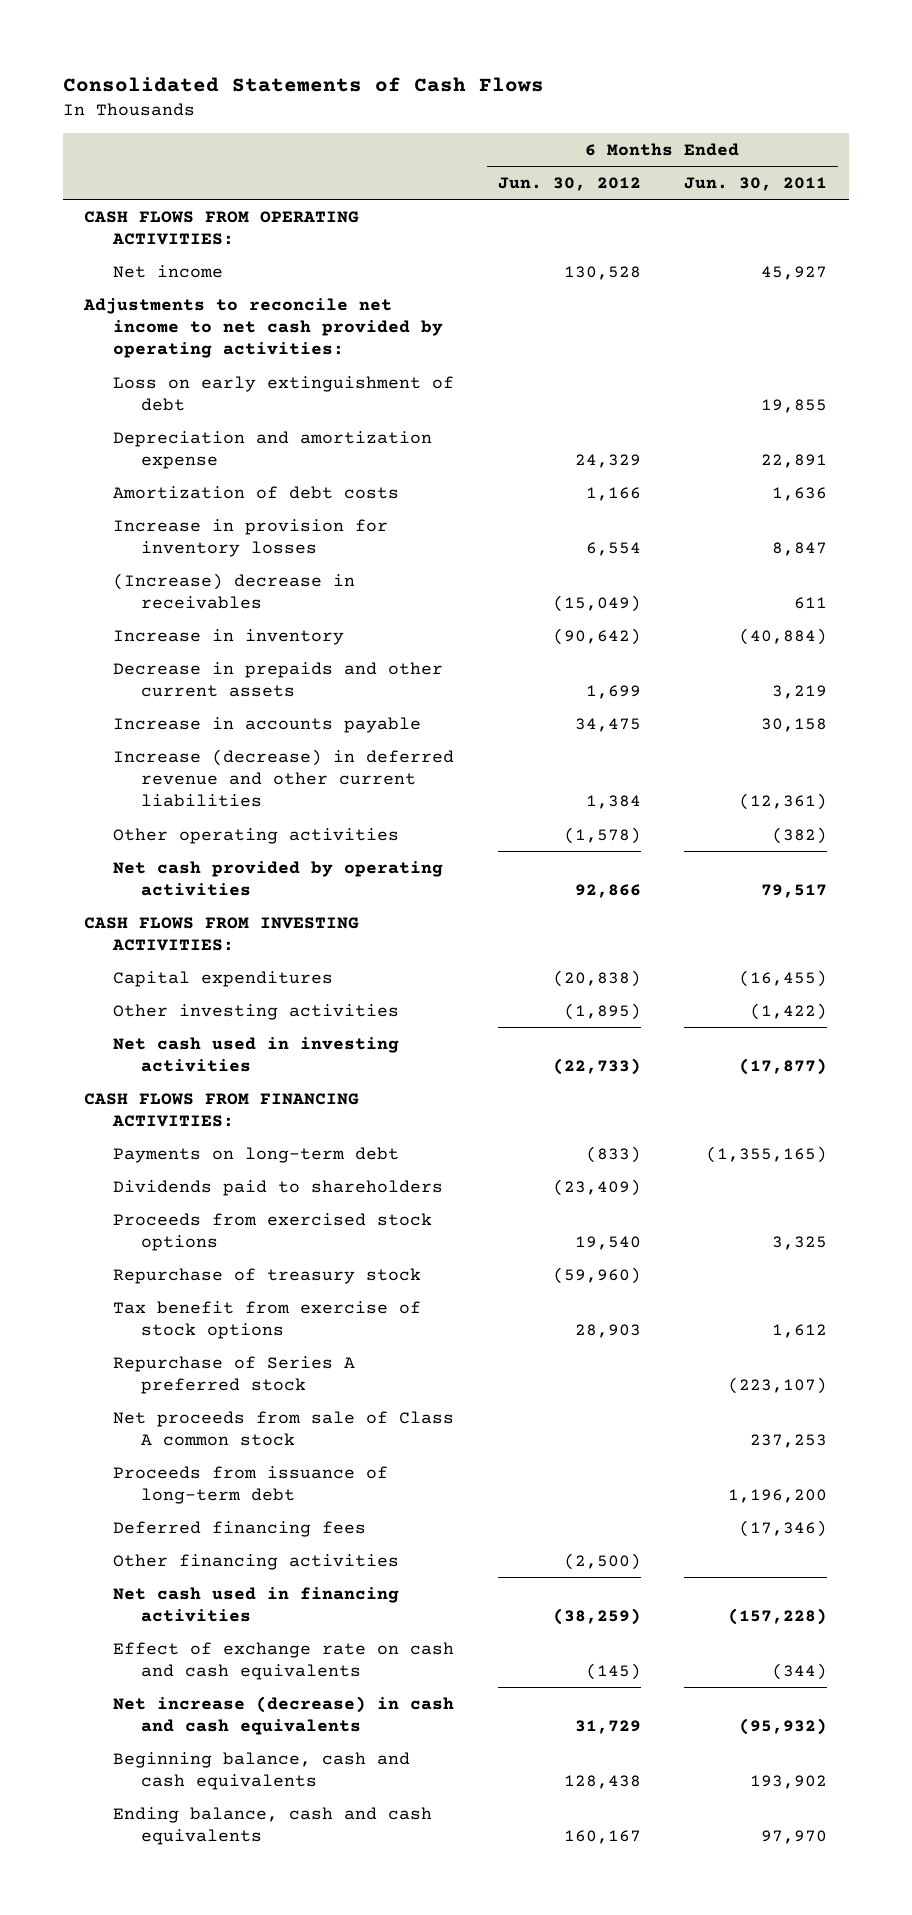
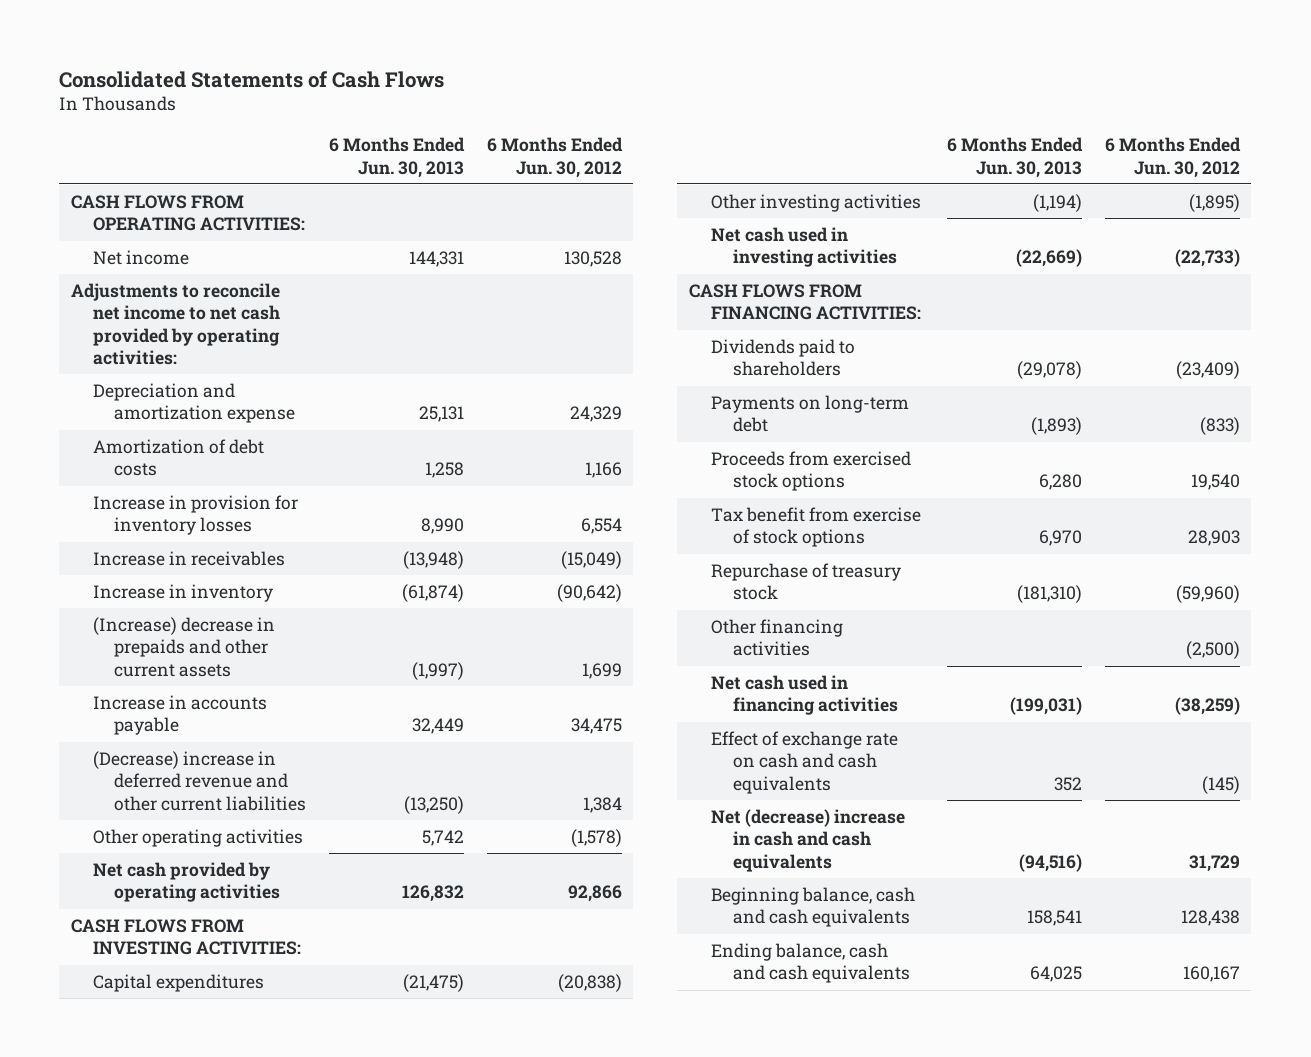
[684,177,828,192] Jun. 30, 2011 -> none
none -> [329,137,466,178] 6 Months Ended Jun. 30, 2013
[112,375,454,412] Loss on early extinguishment of debt -> none
[112,572,355,610] (Increase) decrease in receivables -> [92,550,285,566] Increase in receivables
[112,661,443,698] Decrease in prepaids and other current assets -> [92,616,275,677] (Increase) decrease in prepaids and other current assets
[112,748,454,808] Increase (decrease) in deferred revenue and other current liabilities -> [92,750,307,811] (Decrease) increase in deferred revenue and other current liabilities
[112,1146,399,1163] Payments on long-term debt -> [710,394,909,433] Payments on long-term debt
[112,1355,355,1395] Repurchase of Series A preferred stock -> none
[112,1410,454,1447] Net proceeds from sale of Class A common stock -> none
[112,1465,388,1505] Proceeds from issuance of long-term debt -> none
[112,1520,366,1537] Deferred financing fees -> none
[112,1267,421,1284] Repurchase of treasury stock -> [710,562,901,601] Repurchase of treasury stock
[112,1695,454,1736] Net increase (decrease) in cash and cash equivalents -> [710,808,905,872] Net (decrease) increase in cash and cash equivalents

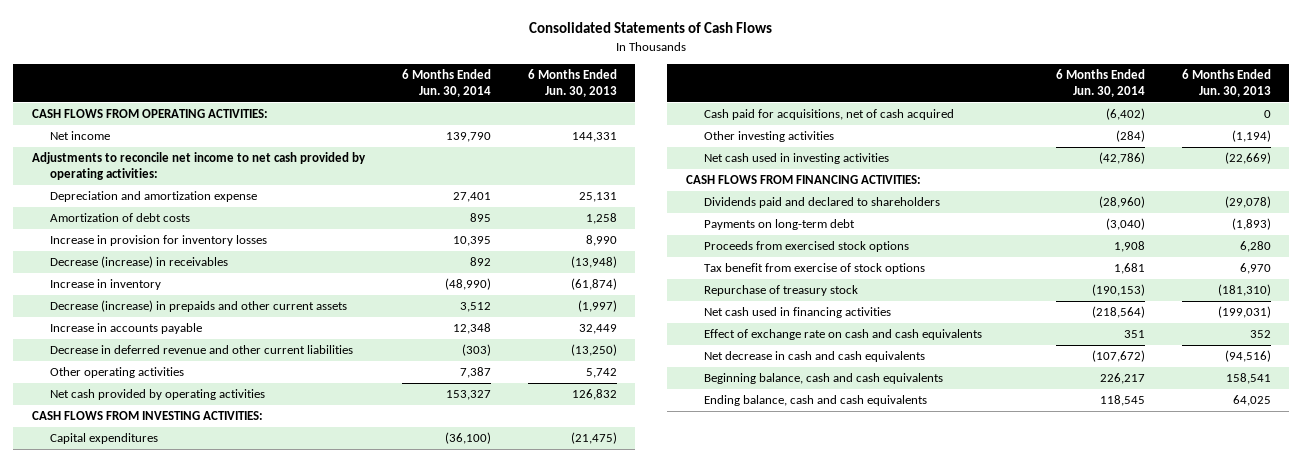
[486,137,623,178] 6 Months Ended Jun. 30, 2012 -> none
none -> [401,68,491,97] 6 Months Ended Jun. 30, 2014
[92,550,285,566] Increase in receivables -> [49,256,228,269] Decrease (increase) in receivables
[92,616,275,677] (Increase) decrease in prepaids and other current assets -> [49,300,347,313] Decrease (increase) in prepaids and other current assets
[92,750,307,811] (Decrease) increase in deferred revenue and other current liabilities -> [49,345,353,355] Decrease in deferred revenue and other current liabilities
none -> [704,109,955,121] Cash paid for acquisitions, net of cash acquired
[710,338,855,377] Dividends paid to shareholders -> [704,197,941,209] Dividends paid and declared to shareholders
[710,618,843,657] Other financing activities -> none
[710,808,905,872] Net (decrease) increase in cash and cash equivalents -> [704,351,926,363] Net decrease in cash and cash equivalents

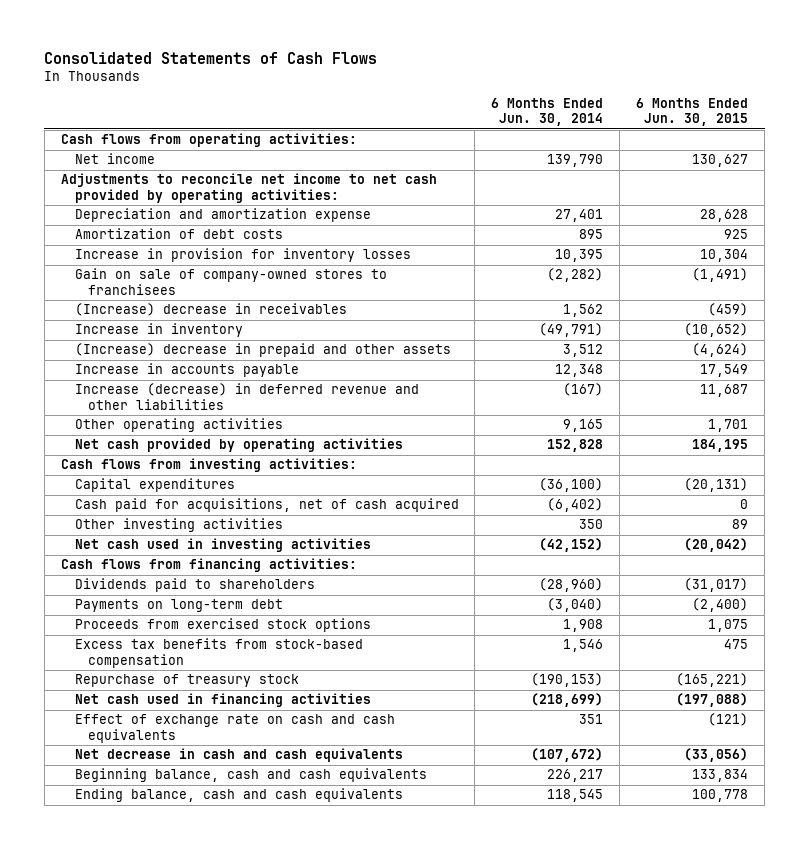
[527,68,617,97] 6 Months Ended Jun. 30, 2013 -> none
none -> [636,98,749,127] 6 Months Ended Jun. 30, 2015
[31,109,268,119] CASH FLOWS FROM OPERATING ACTIVITIES: -> [60,133,357,148] Cash flows from operating activities:
none -> [74,268,387,295] Gain on sale of company-owned stores to franchisees
[49,256,228,269] Decrease (increase) in receivables -> [74,303,347,317] (Increase) decrease in receivables
[469,257,491,267] 892 -> [563,304,604,318] 1,562
[444,278,491,291] (48,990) -> [539,323,604,338] (49,791)
[49,300,347,313] Decrease (increase) in prepaids and other current assets -> [74,343,451,358] (Increase) decrease in prepaid and other assets
[49,345,353,355] Decrease in deferred revenue and other current liabilities -> [74,383,419,410] Increase (decrease) in deferred revenue and other liabilities
[461,344,491,357] (303) -> [563,383,604,397] (167)
[459,367,491,379] 7,387 -> [563,419,604,433] 9,165
[445,390,491,401] 153,327 -> [547,439,604,453] 152,828
[31,411,263,421] CASH FLOWS FROM INVESTING ACTIVITIES: -> [60,458,357,473] Cash flows from investing activities:
[1115,130,1145,143] (284) -> [579,519,604,530] 350
[1098,152,1145,165] (42,786) -> [539,538,604,553] (42,152)
[685,175,921,185] CASH FLOWS FROM FINANCING ACTIVITIES: -> [60,558,357,573] Cash flows from financing activities:
[704,197,941,209] Dividends paid and declared to shareholders -> [74,578,315,593] Dividends paid to shareholders
[704,263,926,275] Tax benefit from exercise of stock options -> [74,638,363,668] Excess tax benefits from stock-based compensation
[1113,263,1145,275] 1,681 -> [563,639,604,653] 1,546
[1091,306,1145,319] (218,564) -> [531,693,604,708] (218,699)

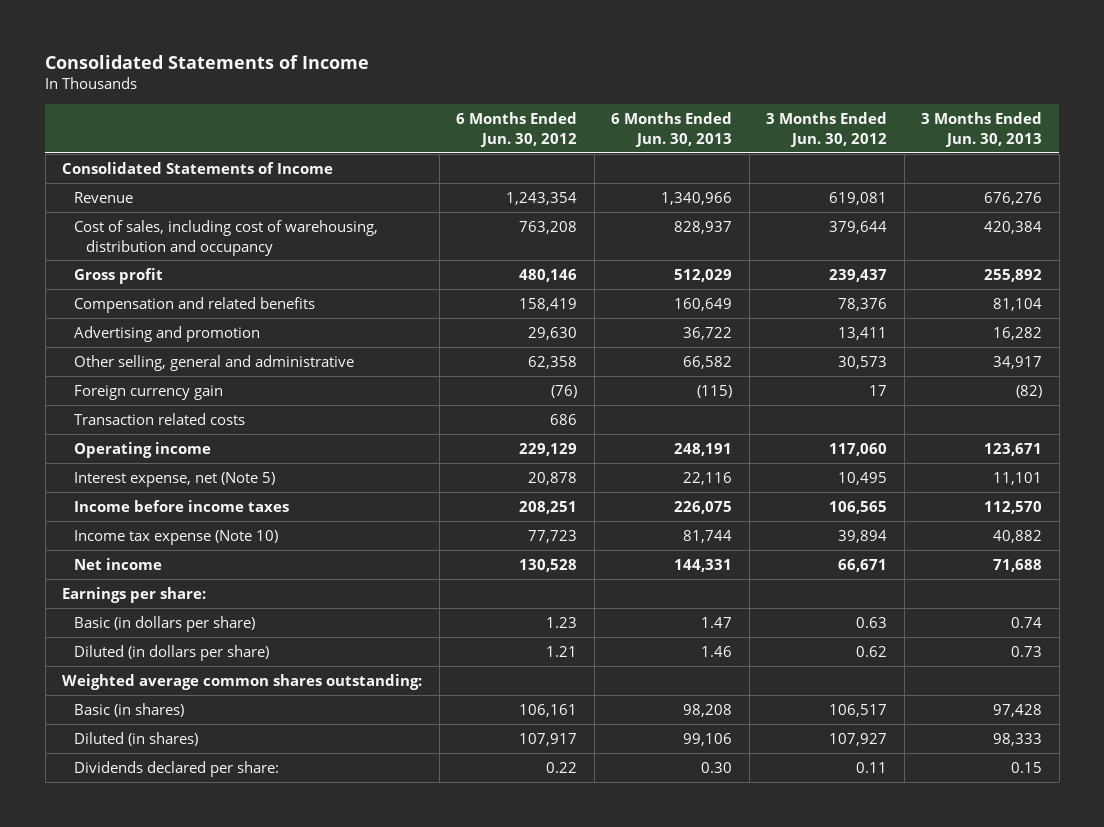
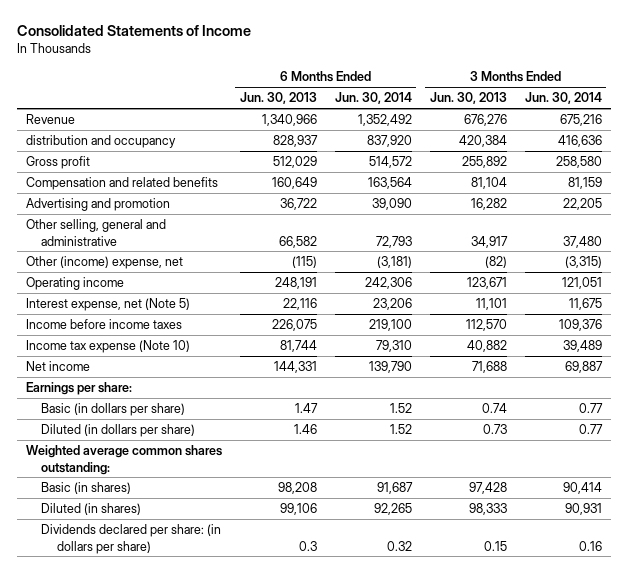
[456,112,578,147] 6 Months Ended Jun. 30, 2012 -> none
[766,112,888,147] 3 Months Ended Jun. 30, 2012 -> none
none -> [334,92,412,105] Jun. 30, 2014
none -> [524,92,602,105] Jun. 30, 2014
[62,161,334,174] Consolidated Statements of Income -> none
[74,219,379,256] Cost of sales, including cost of warehousing, distribution and occupancy -> [25,135,176,149] distribution and occupancy
[74,412,246,425] Transaction related costs -> none
[74,384,224,400] Foreign currency gain -> [25,256,183,270] Other (income) expense, net
[74,760,280,777] Dividends declared per share: -> [41,524,222,554] Dividends declared per share: (in dollars per share)
[701,761,733,773] 0.30 -> [298,540,317,551] 0.3

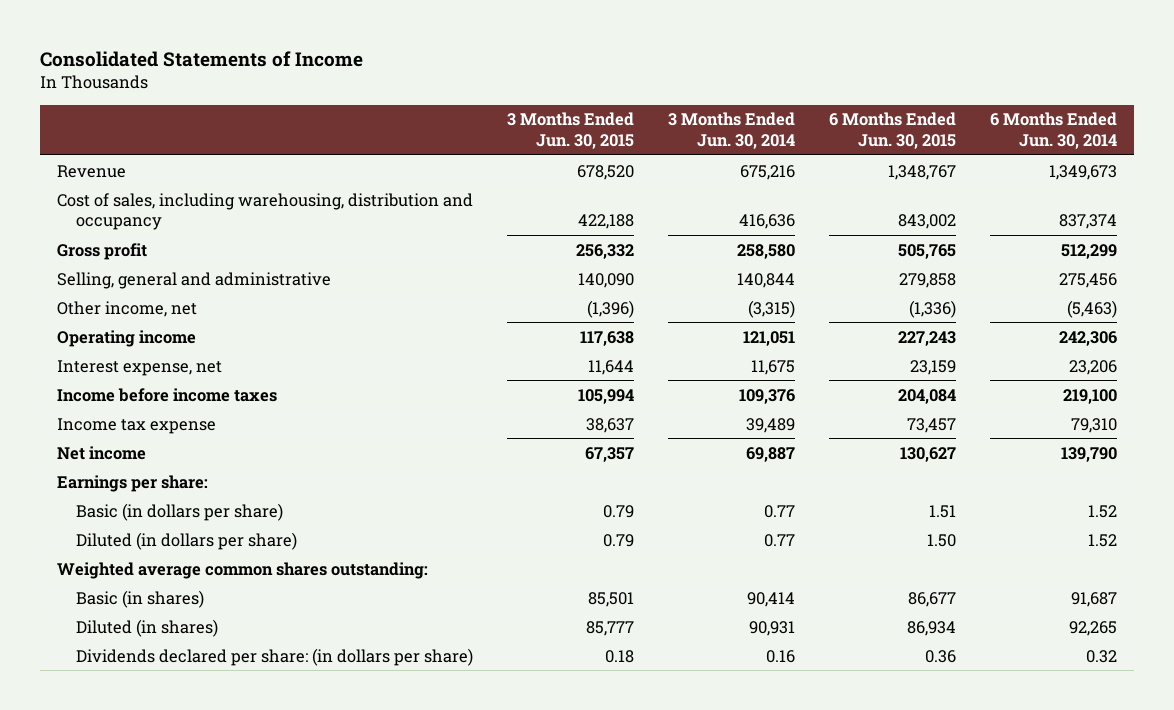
[239,92,317,105] Jun. 30, 2013 -> none
[429,92,507,105] Jun. 30, 2013 -> none
none -> [506,112,634,150] 3 Months Ended Jun. 30, 2015
none -> [828,112,956,150] 6 Months Ended Jun. 30, 2015
[25,177,218,191] Compensation and related benefits -> none
[25,198,170,212] Advertising and promotion -> none
[357,114,412,127] 1,352,492 -> [1048,164,1117,180] 1,349,673
[25,135,176,149] distribution and occupancy -> [56,192,473,231] Cost of sales, including warehousing, distribution and occupancy
[366,135,412,148] 837,920 -> [1058,214,1117,230] 837,374
[368,156,412,169] 514,572 -> [1060,243,1117,259] 512,299
[25,219,166,246] Other selling, general and administrative -> [56,271,331,289] Selling, general and administrative
[375,235,412,248] 72,793 -> [1058,272,1117,288] 275,456
[562,235,602,248] 37,480 -> [736,272,795,288] 140,844
[25,256,183,270] Other (income) expense, net -> [56,300,197,317] Other income, net
[376,256,412,269] (3,181) -> [1066,299,1117,318] (5,463)
[25,298,190,312] Interest expense, net (Note 5) -> [56,359,222,376] Interest expense, net
[25,340,190,354] Income tax expense (Note 10) -> [56,417,216,434] Income tax expense

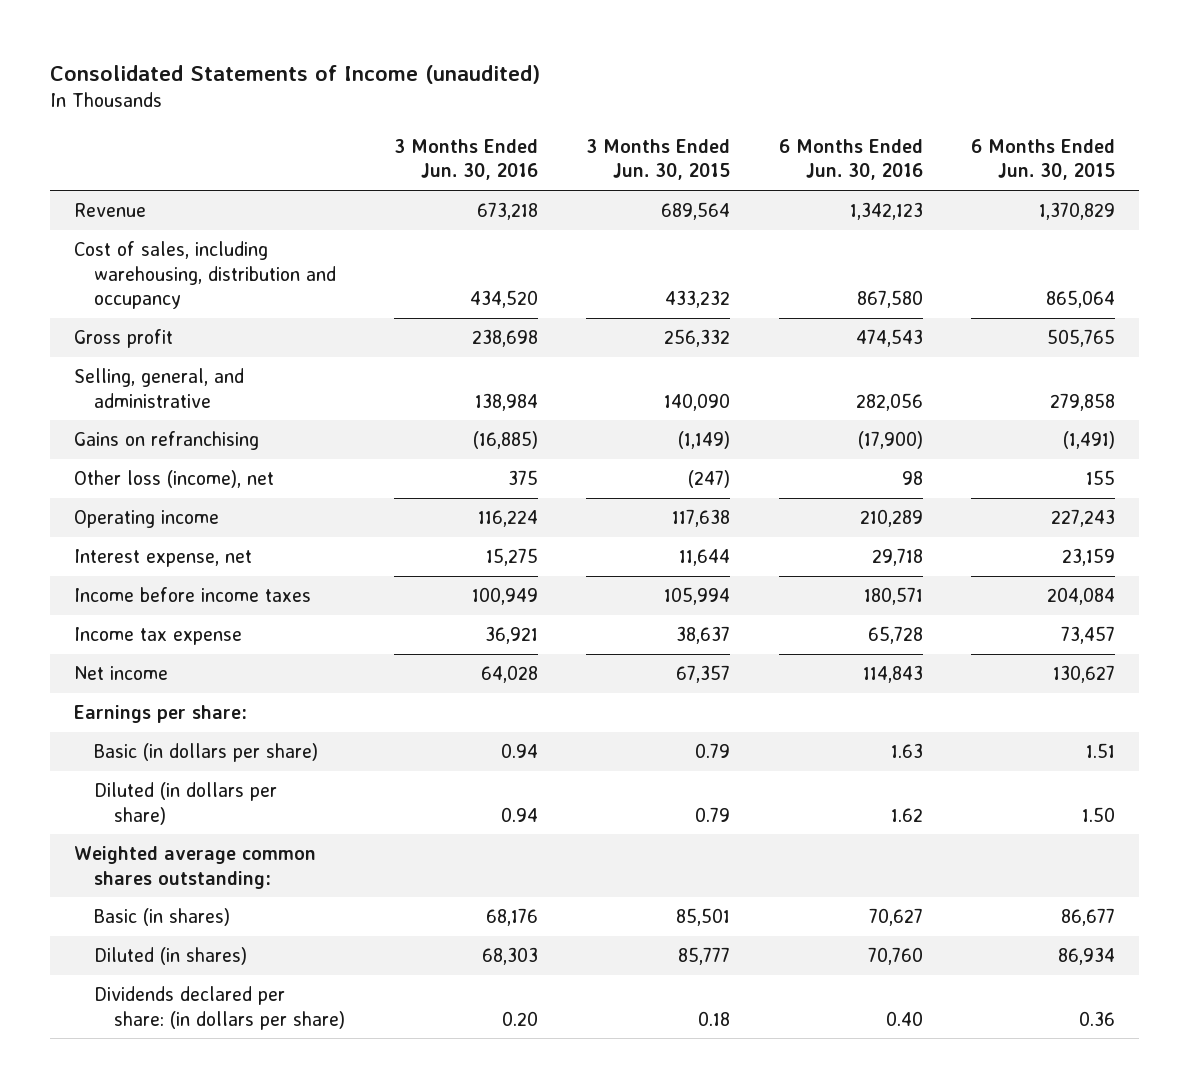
[39,50,363,67] Consolidated Statements of Income -> [50,64,541,84] Consolidated Statements of Income (unaudited)
[667,112,795,150] 3 Months Ended Jun. 30, 2014 -> none
[989,112,1117,150] 6 Months Ended Jun. 30, 2014 -> none
none -> [393,138,538,181] 3 Months Ended Jun. 30, 2016
none -> [778,138,923,181] 6 Months Ended Jun. 30, 2016
[576,164,634,180] 678,520 -> [661,202,731,221] 689,564
[887,164,956,180] 1,348,767 -> [1039,202,1116,221] 1,370,829
[577,214,634,230] 422,188 -> [665,290,731,309] 433,232
[897,214,956,230] 843,002 -> [1046,290,1116,309] 865,064
[56,271,331,289] Selling, general and administrative -> [74,368,245,408] Selling, general, and administrative
none -> [74,431,260,451] Gains on refranchising
[56,300,197,317] Other income, net -> [74,470,275,489] Other loss (income), net
[586,299,634,318] (1,396) -> [688,470,731,489] (247)
[908,299,956,318] (1,336) -> [1086,470,1116,486] 155

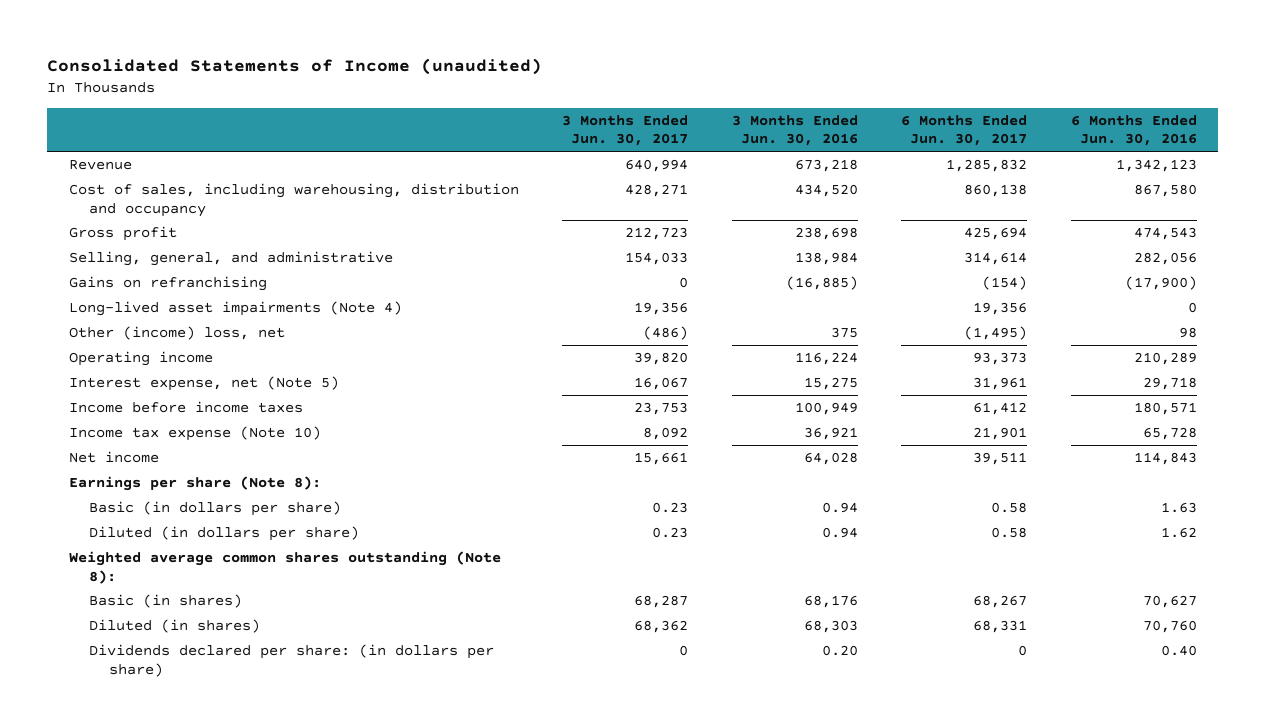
[586,138,731,181] 3 Months Ended Jun. 30, 2015 -> none
[971,138,1116,181] 6 Months Ended Jun. 30, 2015 -> none
none -> [562,114,689,147] 3 Months Ended Jun. 30, 2017
none -> [901,114,1028,147] 6 Months Ended Jun. 30, 2017
none -> [69,300,403,316] Long-lived asset impairments (Note 4)
[74,470,275,489] Other loss (income), net -> [69,325,286,340] Other (income) loss, net
[74,549,253,568] Interest expense, net -> [69,375,340,391] Interest expense, net (Note 5)
[74,627,243,646] Income tax expense -> [69,425,322,441] Income tax expense (Note 10)
[74,705,248,724] Earnings per share: -> [69,475,322,491] Earnings per share (Note 8):
[74,846,317,889] Weighted average common shares outstanding: -> [69,550,502,584] Weighted average common shares outstanding (Note 8):

